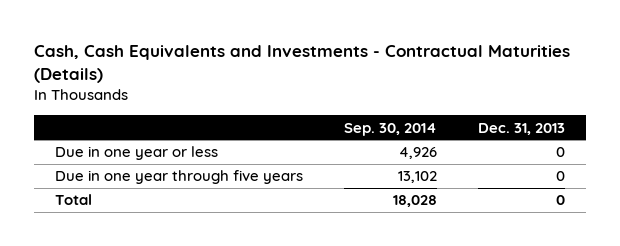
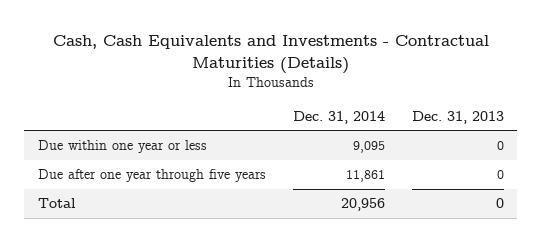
[343,122,437,136] Sep. 30, 2014 -> none
none -> [292,110,385,124] Dec. 31, 2014
[54,146,218,161] Due in one year or less -> [37,140,207,154] Due within one year or less
[54,170,303,185] Due in one year through five years -> [37,169,266,183] Due after one year through five years

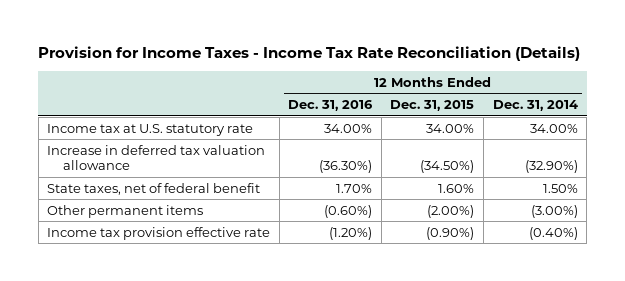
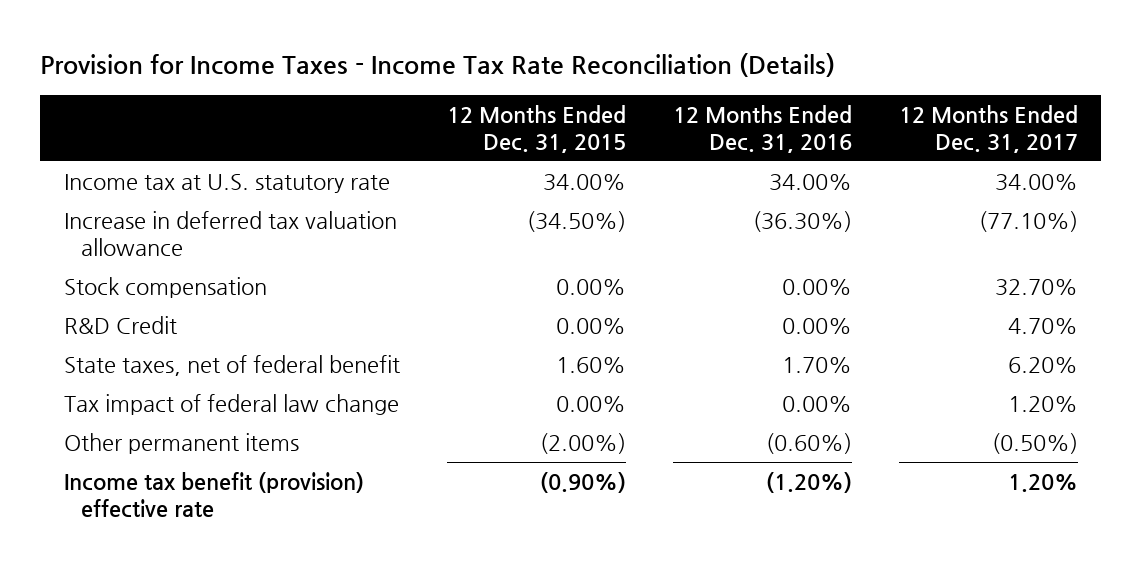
[492,100,578,112] Dec. 31, 2014 -> none
none -> [898,104,1078,153] 12 Months Ended Dec. 31, 2017
none -> [63,276,267,298] Stock compensation
none -> [63,315,177,334] R&D Credit
none -> [63,393,399,415] Tax impact of federal law change
[47,226,271,240] Income tax provision effective rate -> [63,471,364,518] Income tax benefit (provision) effective rate

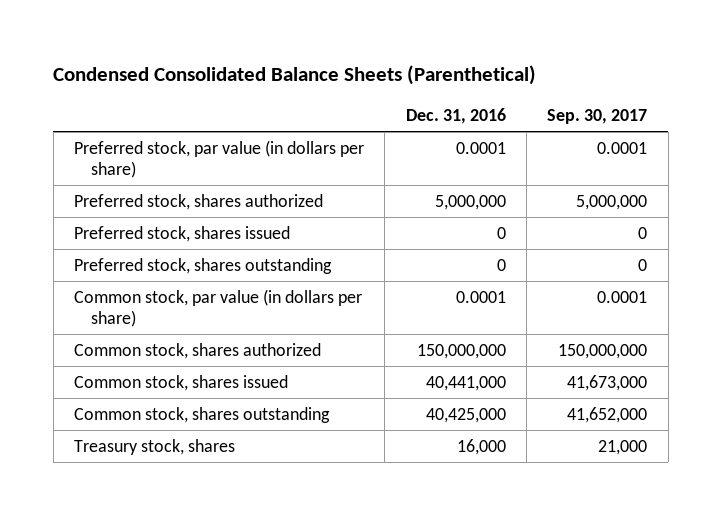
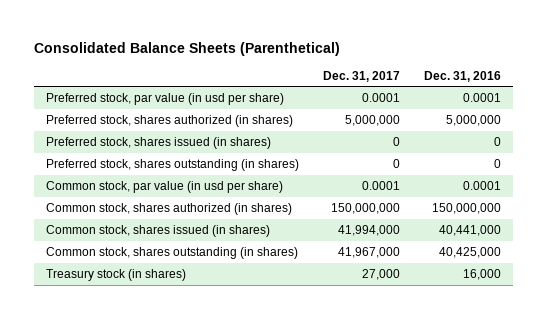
[53,65,537,86] Condensed Consolidated Balance Sheets (Parenthetical) -> [34,41,341,56] Consolidated Balance Sheets (Parenthetical)
[547,109,648,125] Sep. 30, 2017 -> none
none -> [322,70,400,82] Dec. 31, 2017
[73,139,364,179] Preferred stock, par value (in dollars per share) -> [46,92,285,105] Preferred stock, par value (in usd per share)
[73,193,323,210] Preferred stock, shares authorized -> [46,114,294,127] Preferred stock, shares authorized (in shares)
[73,225,290,242] Preferred stock, shares issued -> [46,136,272,149] Preferred stock, shares issued (in shares)
[73,257,332,274] Preferred stock, shares outstanding -> [46,158,300,171] Preferred stock, shares outstanding (in shares)
[73,288,362,328] Common stock, par value (in dollars per share) -> [46,180,284,193] Common stock, par value (in usd per share)
[73,342,321,359] Common stock, shares authorized -> [46,202,293,215] Common stock, shares authorized (in shares)
[73,374,288,391] Common stock, shares issued -> [46,224,271,237] Common stock, shares issued (in shares)
[73,406,330,423] Common stock, shares outstanding -> [46,246,299,259] Common stock, shares outstanding (in shares)
[73,438,235,455] Treasury stock, shares -> [46,268,187,281] Treasury stock (in shares)

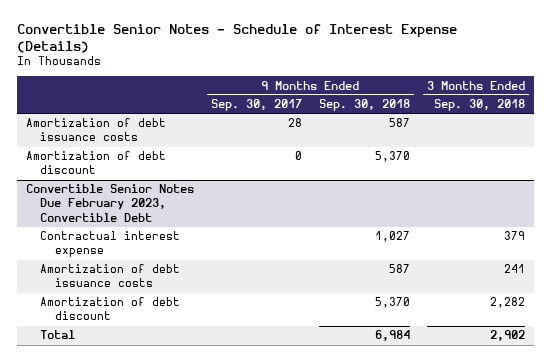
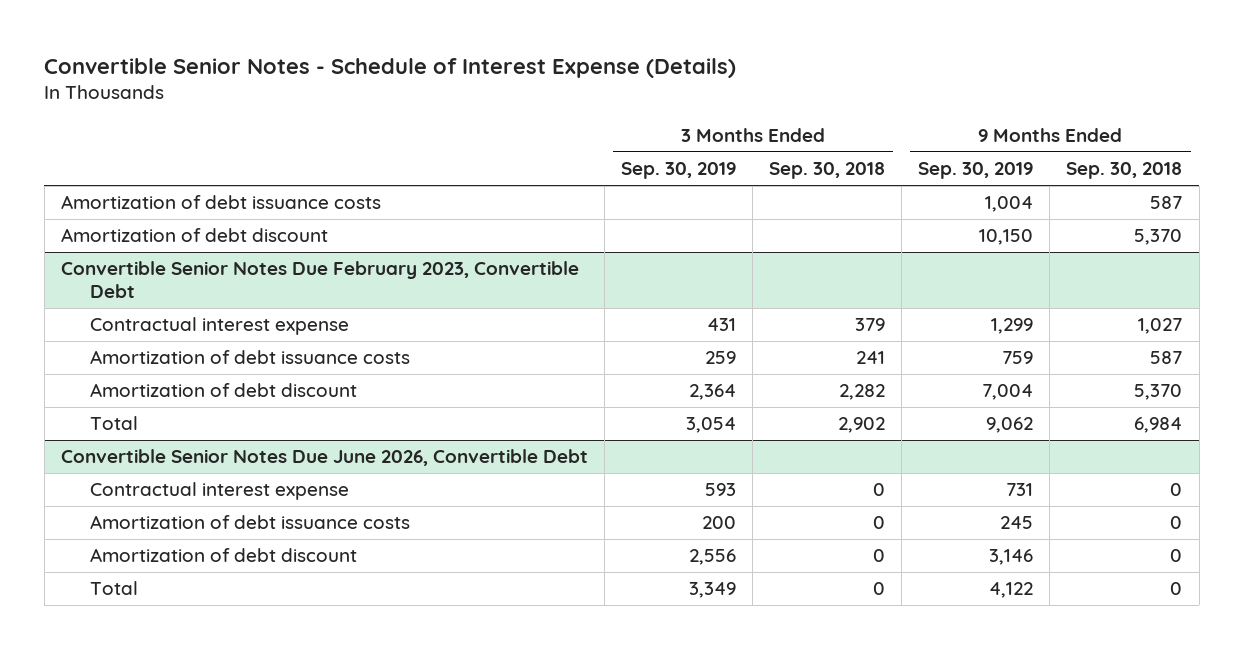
[210,99,302,112] Sep. 30, 2017 -> none
none -> [620,162,736,180] Sep. 30, 2019
none -> [918,162,1034,180] Sep. 30, 2019
none -> [60,449,588,467] Convertible Senior Notes Due June 2026, Convertible Debt
none -> [89,482,349,501] Contractual interest expense
none -> [89,515,410,530] Amortization of debt issuance costs
none -> [89,548,357,563] Amortization of debt discount
none -> [89,581,138,596] Total

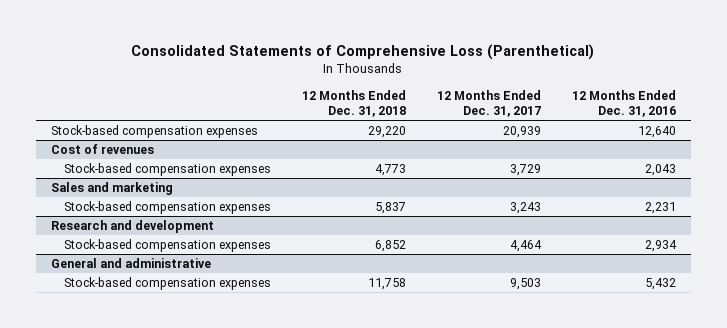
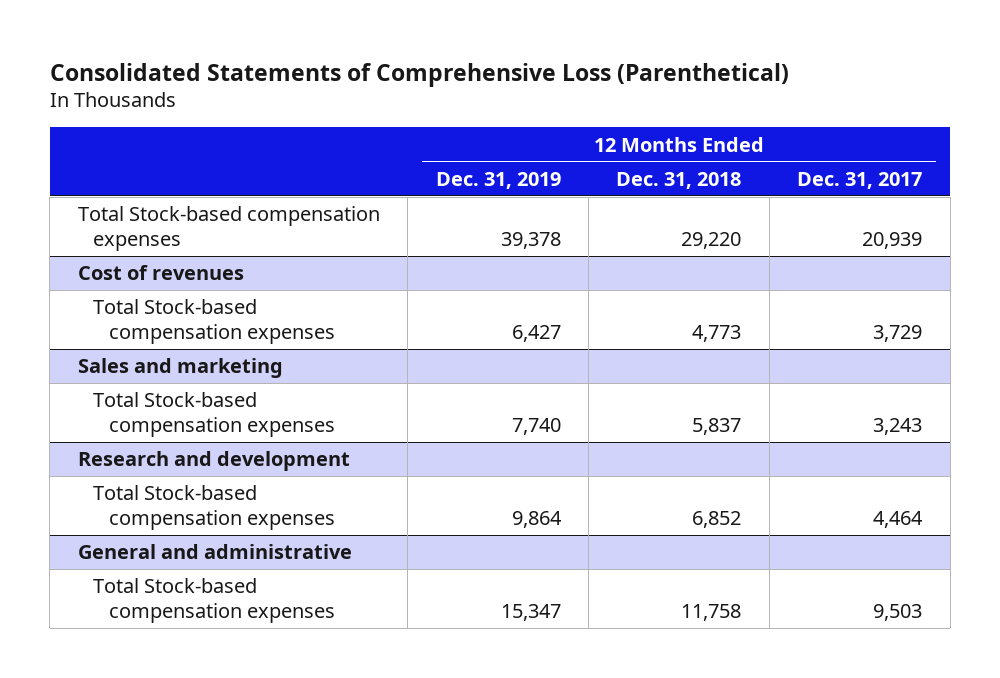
[571,89,676,118] 12 Months Ended Dec. 31, 2016 -> none
none -> [435,171,561,189] Dec. 31, 2019
[51,124,259,138] Stock-based compensation expenses -> [77,206,380,252] Total Stock-based compensation expenses
[64,162,272,176] Stock-based compensation expenses -> [93,299,336,345] Total Stock-based compensation expenses
[64,200,272,214] Stock-based compensation expenses -> [93,392,336,438] Total Stock-based compensation expenses
[64,238,272,252] Stock-based compensation expenses -> [93,485,336,531] Total Stock-based compensation expenses
[64,276,272,290] Stock-based compensation expenses -> [93,578,336,624] Total Stock-based compensation expenses

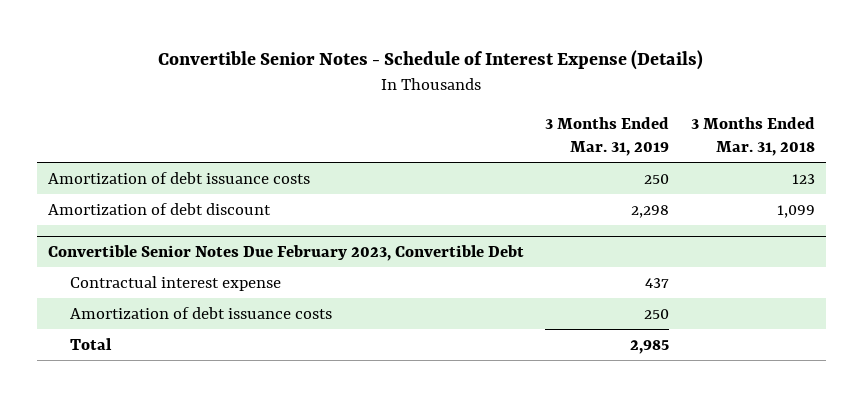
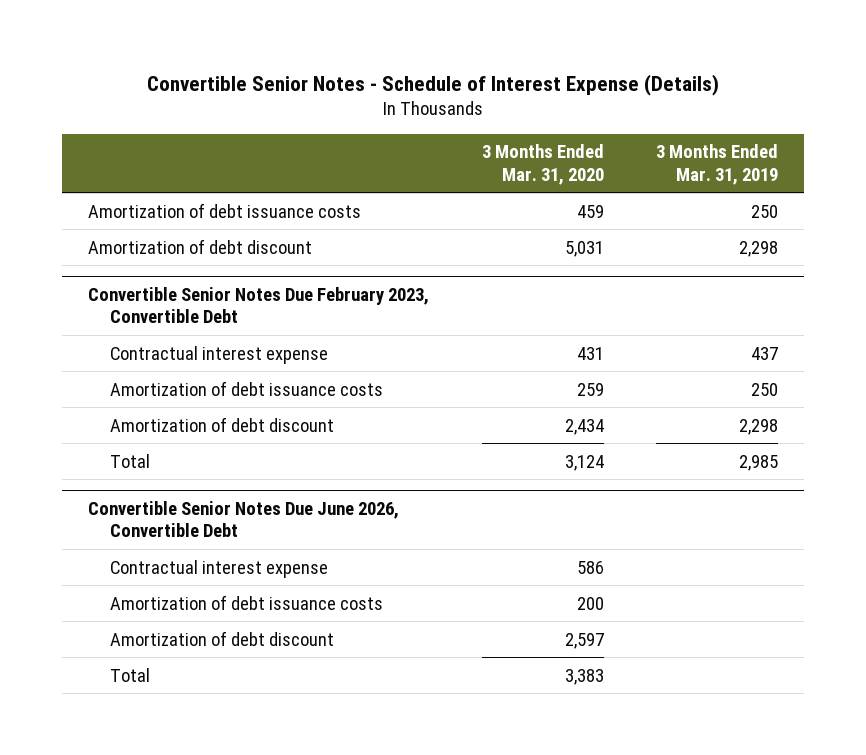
[690,117,815,156] 3 Months Ended Mar. 31, 2018 -> none
none -> [481,144,604,185] 3 Months Ended Mar. 31, 2020
none -> [110,416,335,432] Amortization of debt discount
none -> [88,500,400,538] Convertible Senior Notes Due June 2026, Convertible Debt
none -> [110,559,329,578] Contractual interest expense
none -> [110,594,384,610] Amortization of debt issuance costs
none -> [110,630,335,646] Amortization of debt discount
none -> [110,667,151,682] Total

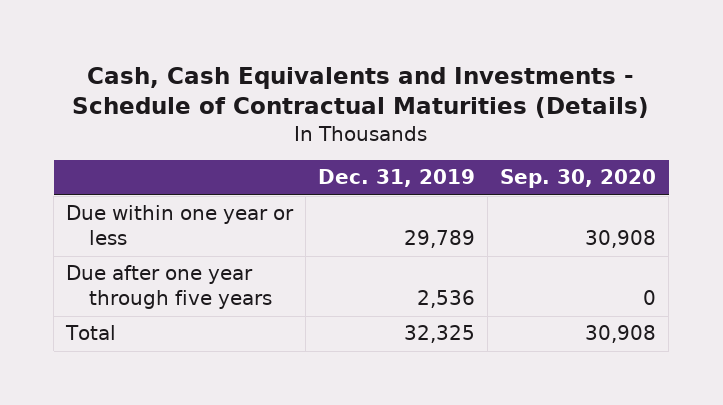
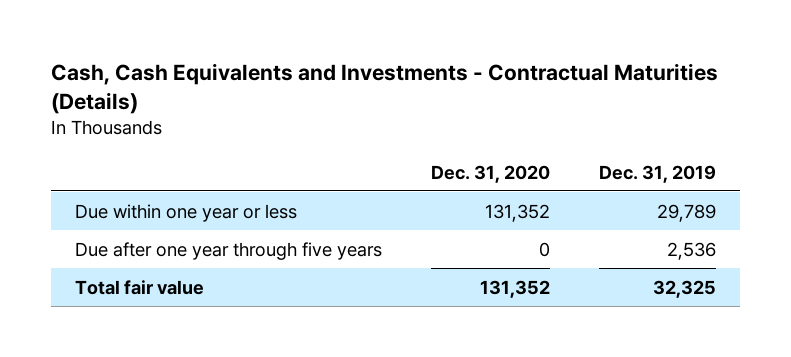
[72,66,650,119] Cash, Cash Equivalents and Investments - Schedule of Contractual Maturities (Details) -> [50,62,718,114] Cash, Cash Equivalents and Investments - Contractual Maturities (Details)
[500,169,657,189] Sep. 30, 2020 -> none
none -> [430,164,550,183] Dec. 31, 2020
[65,325,117,341] Total -> [75,279,205,295] Total fair value

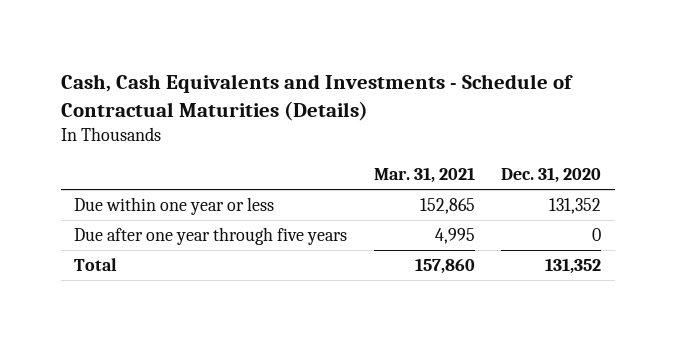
[50,62,718,114] Cash, Cash Equivalents and Investments - Contractual Maturities (Details) -> [60,73,573,121] Cash, Cash Equivalents and Investments - Schedule of Contractual Maturities (Details)
[598,164,716,183] Dec. 31, 2019 -> none
none -> [373,167,475,184] Mar. 31, 2021
[75,279,205,295] Total fair value -> [74,258,118,272] Total

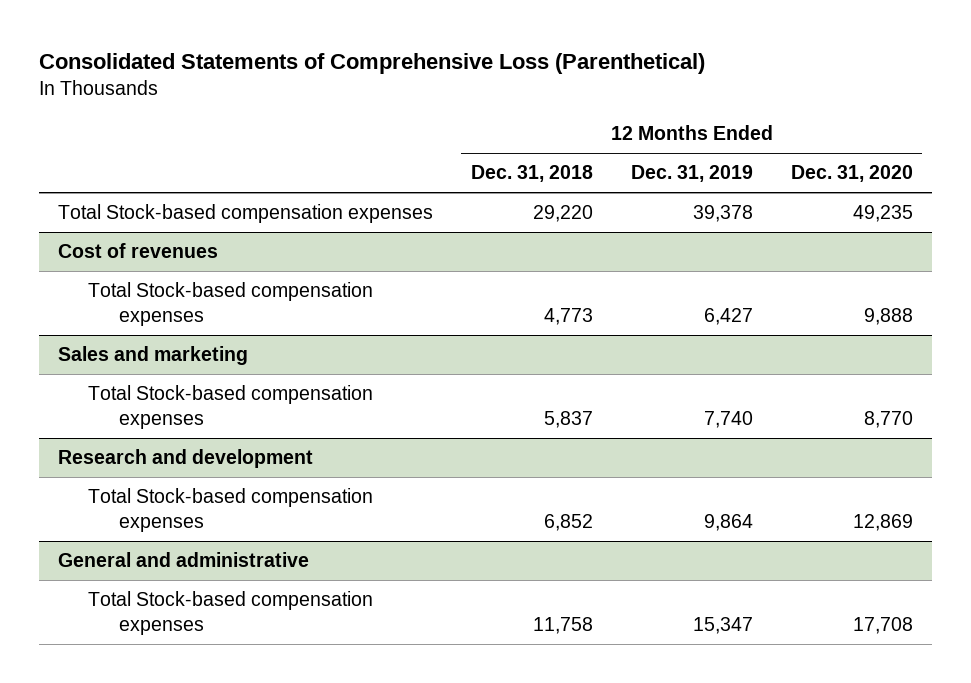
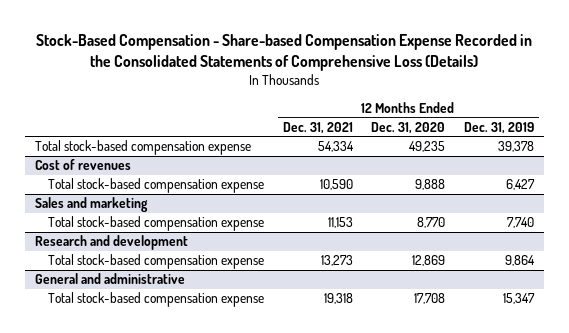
[38,52,705,74] Consolidated Statements of Comprehensive Loss (Parenthetical) -> [36,34,533,71] Stock-Based Compensation - Share-based Compensation Expense Recorded in the Consolidated Statements of Comprehensive Loss (Details)
[470,165,593,183] Dec. 31, 2018 -> none
none -> [282,121,353,134] Dec. 31, 2021
[57,204,433,224] Total Stock-based compensation expenses -> [34,140,251,156] Total stock-based compensation expense
[88,282,374,327] Total Stock-based compensation expenses -> [48,178,265,194] Total stock-based compensation expense
[88,385,374,430] Total Stock-based compensation expenses -> [48,216,265,232] Total stock-based compensation expense
[88,488,374,533] Total Stock-based compensation expenses -> [48,254,265,270] Total stock-based compensation expense
[88,591,374,636] Total Stock-based compensation expenses -> [48,292,265,308] Total stock-based compensation expense

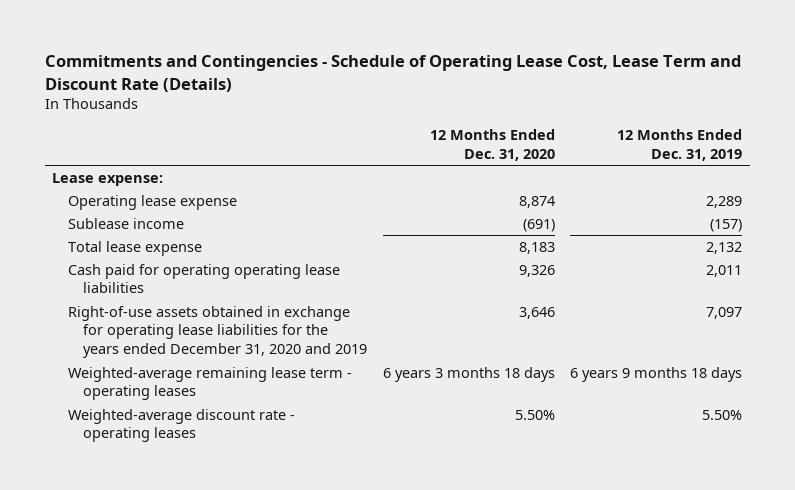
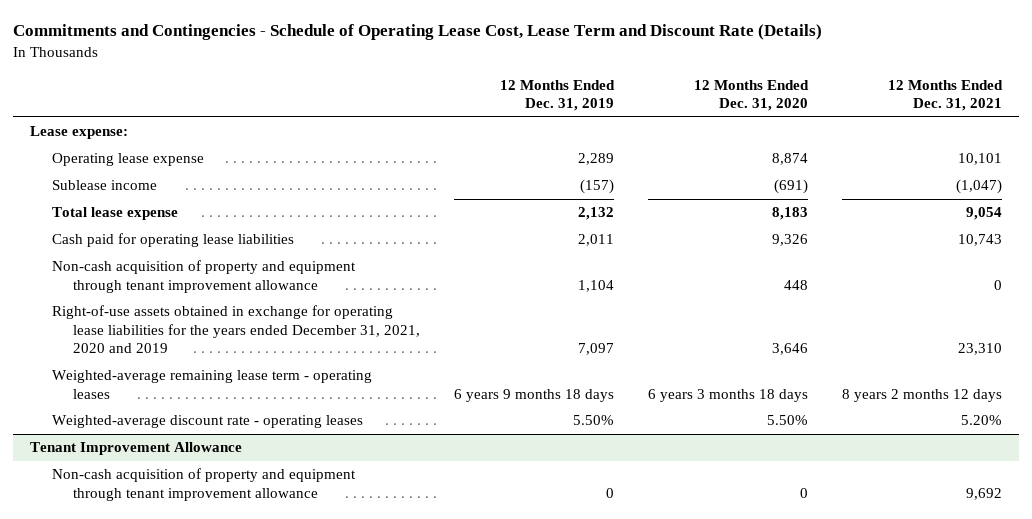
none -> [887,79,1003,112] 12 Months Ended Dec. 31, 2021
[67,263,340,294] Cash paid for operating operating lease liabilities -> [51,233,294,248] Cash paid for operating lease liabilities
none -> [51,260,356,293] Non-cash acquisition of property and equipment through tenant improvement allowance
[67,305,368,359] Right-of-use assets obtained in exchange for operating lease liabilities for the years ended December 31, 2020 and 2019 -> [51,305,420,353] Right-of-use assets obtained in exchange for operating lease liabilities for the years ended December 31, 2021, 2020 and 2019
none -> [30,442,243,456] Tenant Improvement Allowance
none -> [51,468,356,501] Non-cash acquisition of property and equipment through tenant improvement allowance

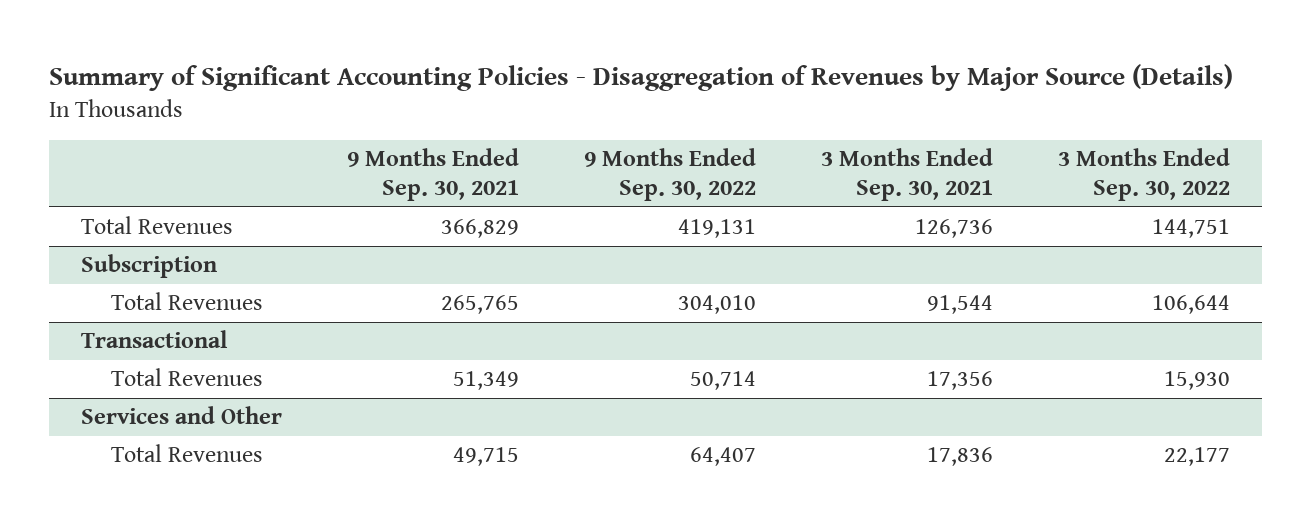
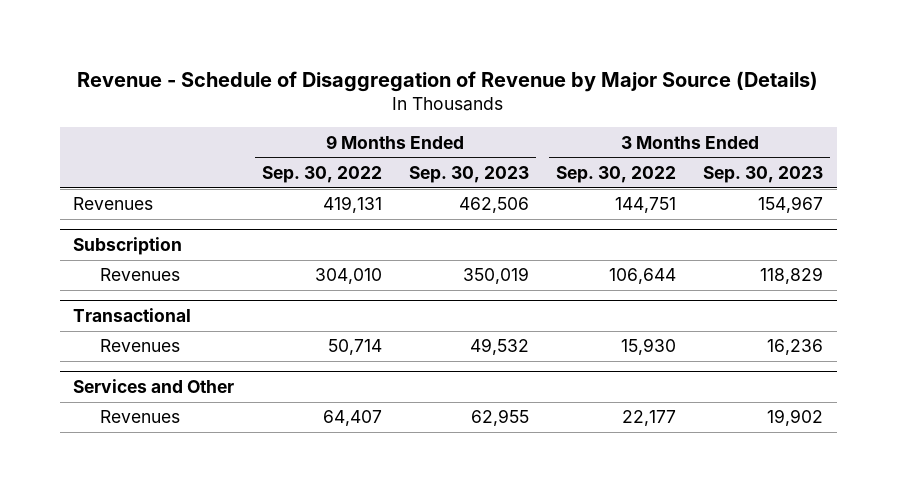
[48,64,1233,92] Summary of Significant Accounting Policies - Disaggregation of Revenues by Major Source (Details) -> [77,70,819,92] Revenue - Schedule of Disaggregation of Revenue by Major Source (Details)
[347,147,520,202] 9 Months Ended Sep. 30, 2021 -> none
[820,147,993,202] 3 Months Ended Sep. 30, 2021 -> none
none -> [408,166,529,184] Sep. 30, 2023
none -> [703,166,824,184] Sep. 30, 2023
[81,216,234,235] Total Revenues -> [73,197,154,211] Revenues
[110,292,263,311] Total Revenues -> [100,268,181,282] Revenues
[110,368,263,387] Total Revenues -> [100,339,181,353] Revenues
[110,444,263,463] Total Revenues -> [100,410,181,424] Revenues

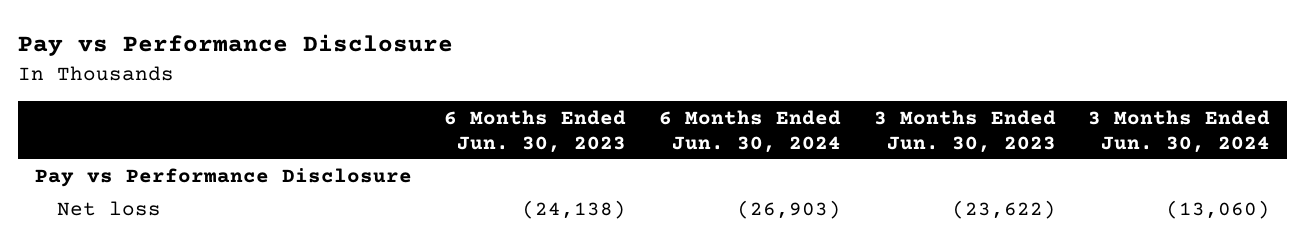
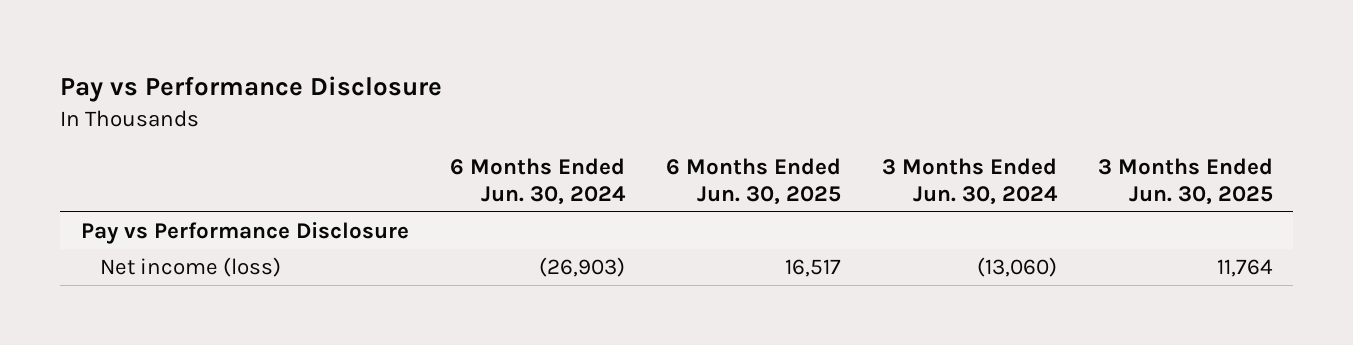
[444,109,627,153] 6 Months Ended Jun. 30, 2023 -> none
[873,109,1056,153] 3 Months Ended Jun. 30, 2023 -> none
none -> [665,157,841,205] 6 Months Ended Jun. 30, 2025
none -> [1097,157,1273,205] 3 Months Ended Jun. 30, 2025
[56,201,161,217] Net loss -> [100,257,282,278] Net income (loss)

